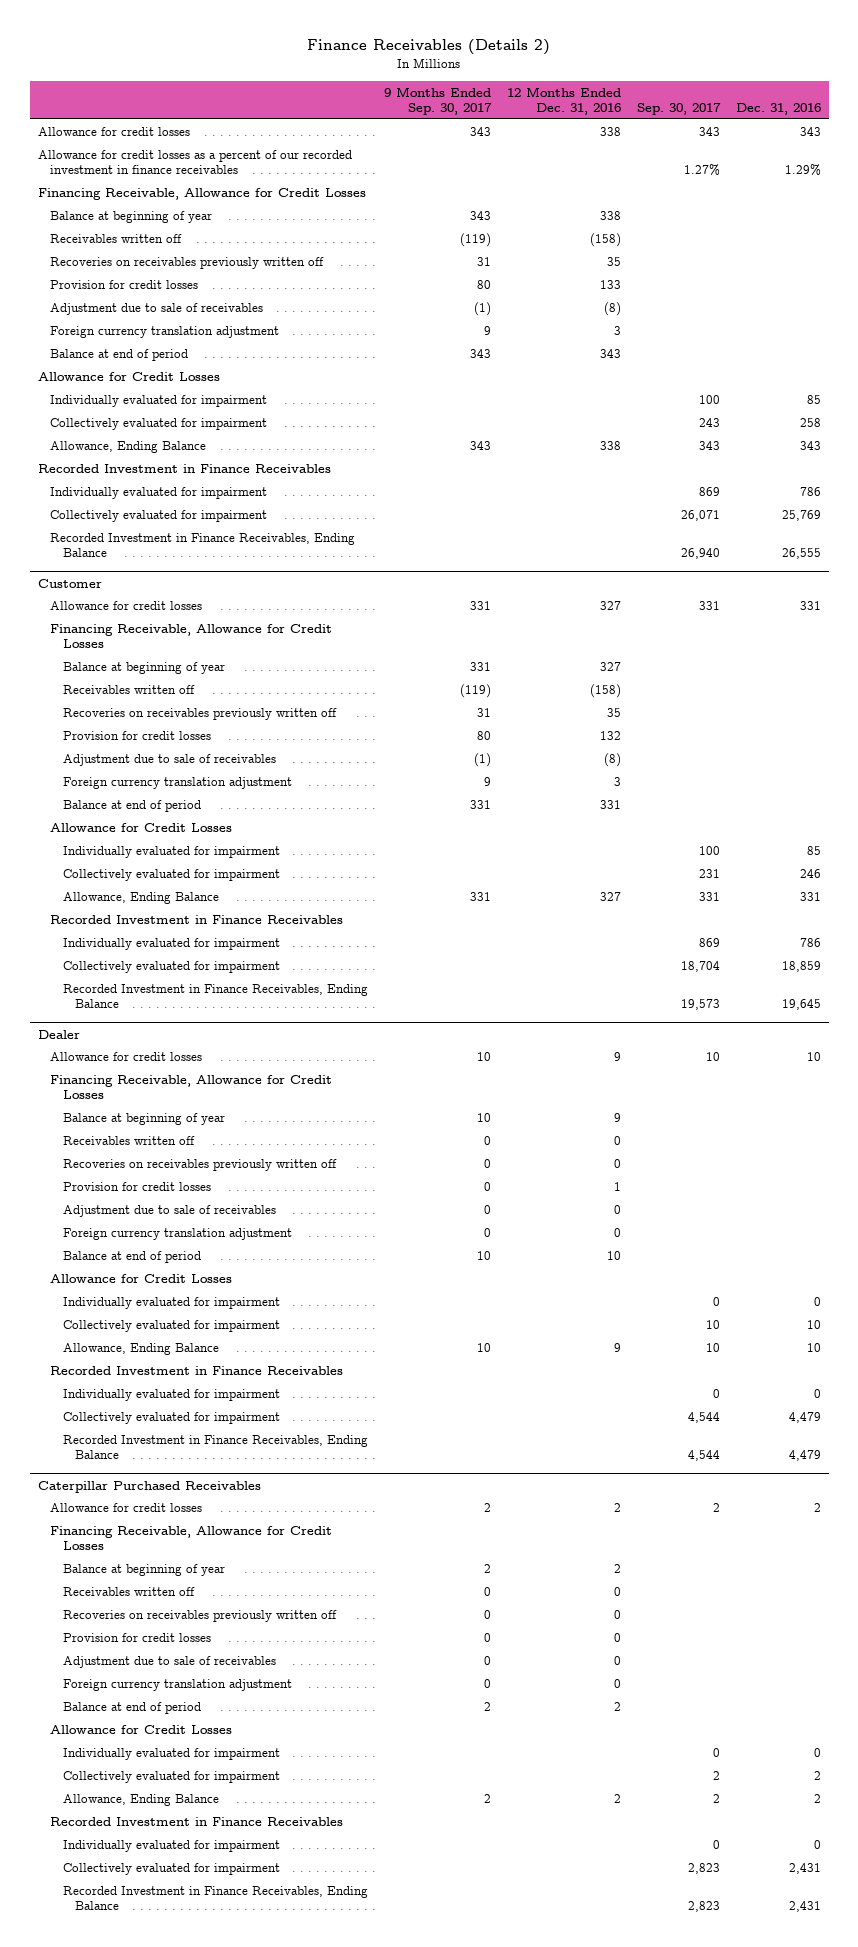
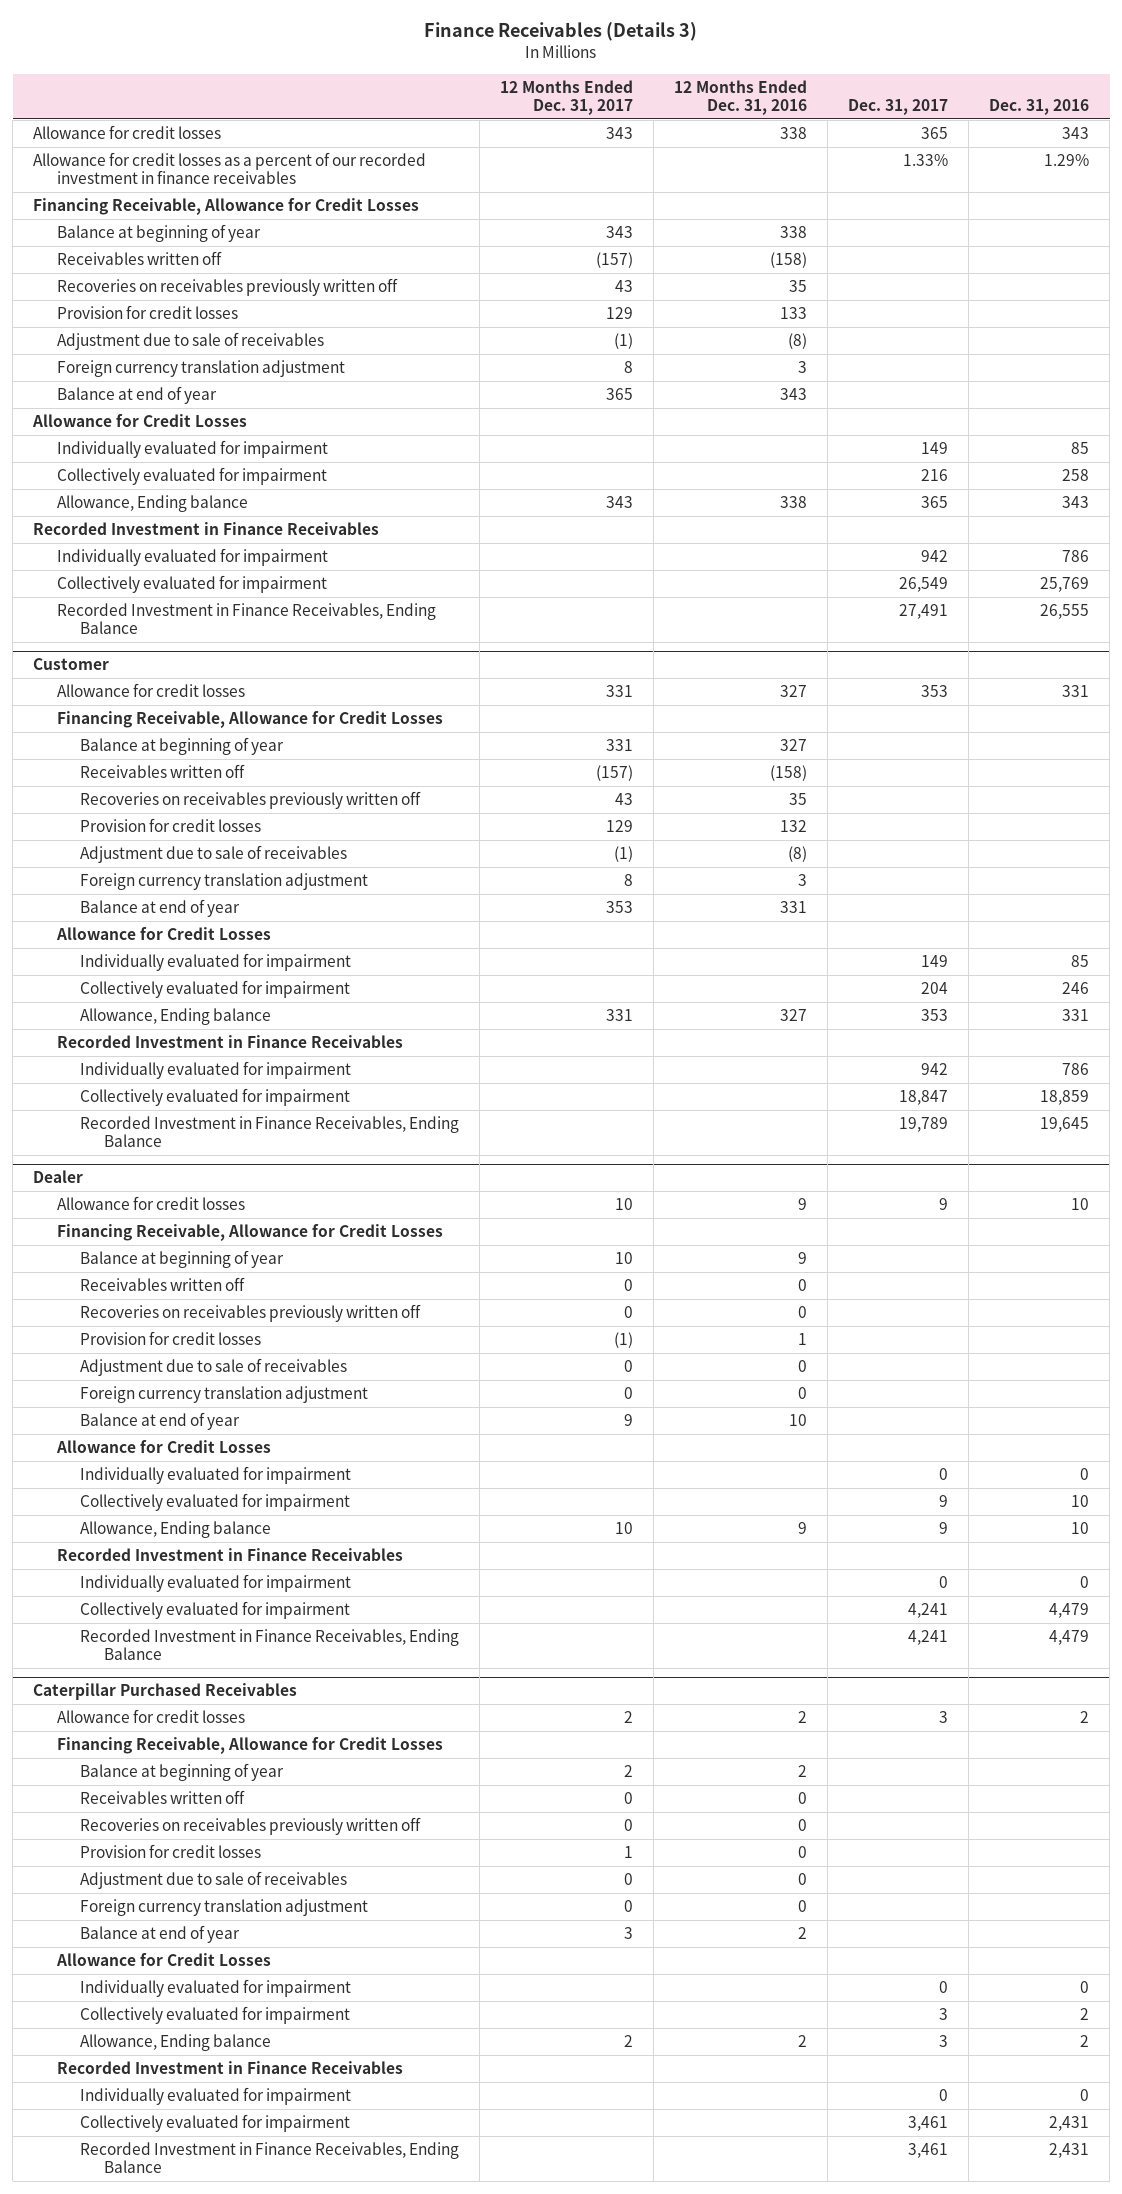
[307,38,551,55] Finance Receivables (Details 2) -> [424,21,698,41] Finance Receivables (Details 3)
[383,86,492,116] 9 Months Ended Sep. 30, 2017 -> none
[636,103,721,116] Sep. 30, 2017 -> none
none -> [500,79,634,115] 12 Months Ended Dec. 31, 2017
none -> [848,98,949,115] Dec. 31, 2017
[50,348,189,361] Balance at end of period -> [56,386,217,405] Balance at end of year
[50,440,207,453] Allowance, Ending Balance -> [56,495,248,513] Allowance, Ending balance
[62,799,201,812] Balance at end of period -> [80,899,241,918] Balance at end of year
[62,891,219,904] Allowance, Ending Balance -> [80,1008,272,1026] Allowance, Ending balance
[62,1250,201,1263] Balance at end of period -> [80,1412,241,1431] Balance at end of year
[62,1342,219,1355] Allowance, Ending Balance -> [80,1521,272,1539] Allowance, Ending balance
[62,1701,201,1714] Balance at end of period -> [80,1925,241,1944] Balance at end of year
[62,1793,219,1806] Allowance, Ending Balance -> [80,2034,272,2052] Allowance, Ending balance

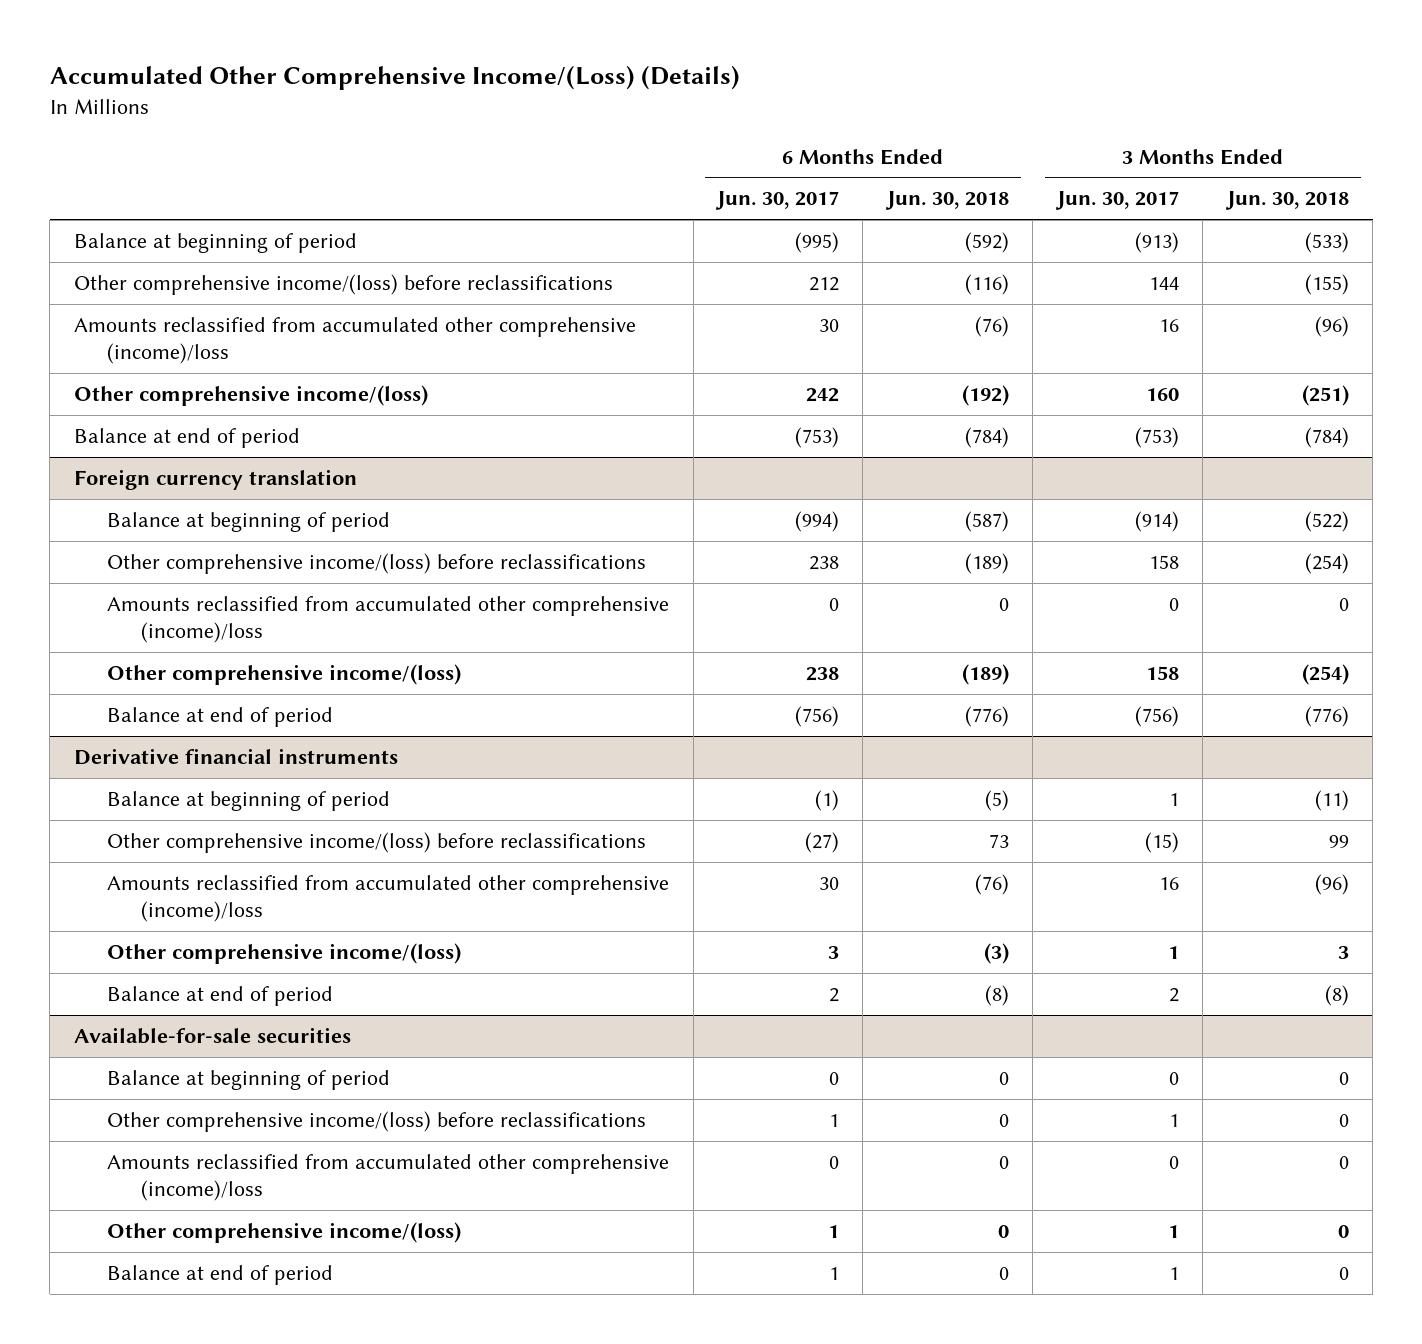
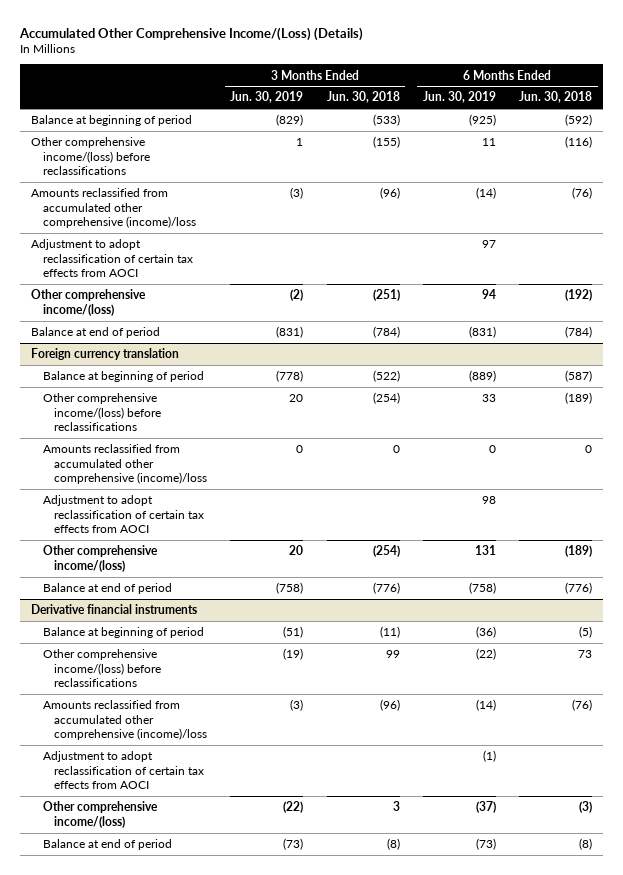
[715,191,840,211] Jun. 30, 2017 -> none
[1054,191,1179,211] Jun. 30, 2017 -> none
none -> [230,91,304,104] Jun. 30, 2019
none -> [422,91,496,104] Jun. 30, 2019
none -> [31,239,193,278] Adjustment to adopt reclassification of certain tax effects from AOCI
none -> [42,495,205,534] Adjustment to adopt reclassification of certain tax effects from AOCI
none -> [42,751,205,790] Adjustment to adopt reclassification of certain tax effects from AOCI
[73,1026,351,1044] Available-for-sale securities -> none
[107,1069,391,1090] Balance at beginning of period -> none
[107,1110,647,1132] Other comprehensive income/(loss) before reclassifications -> none
[107,1153,670,1202] Amounts reclassified from accumulated other comprehensive (income)/loss -> none
[107,1221,462,1243] Other comprehensive income/(loss) -> none
[107,1264,334,1285] Balance at end of period -> none

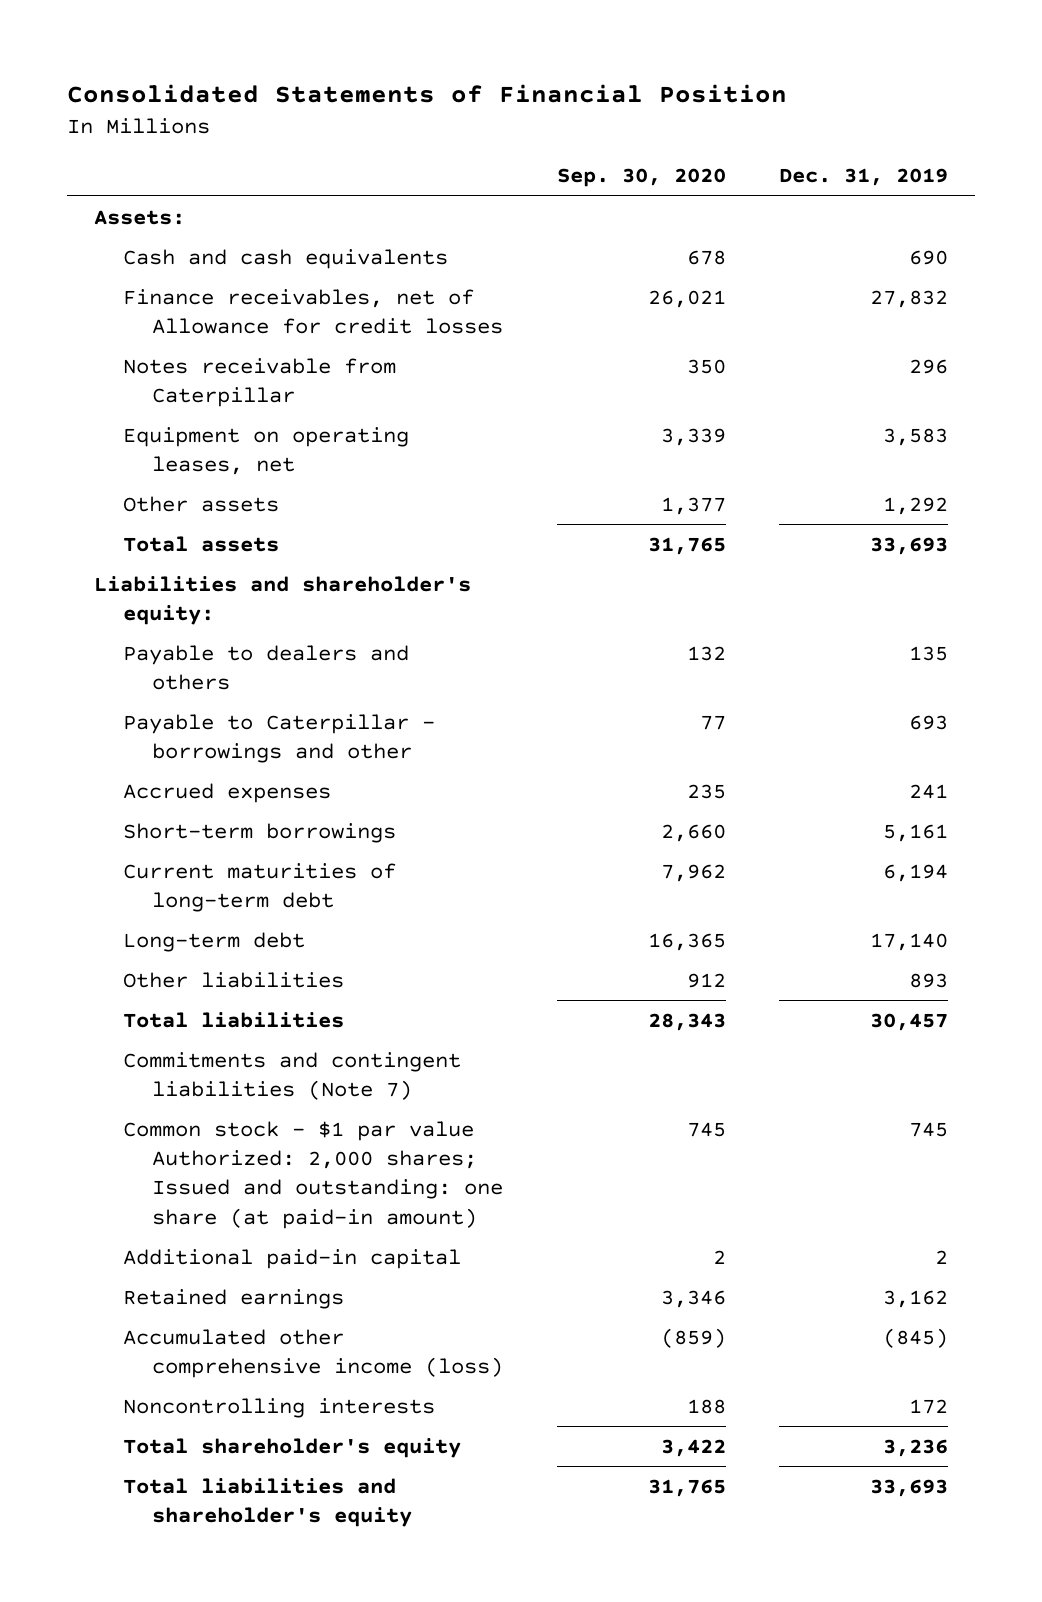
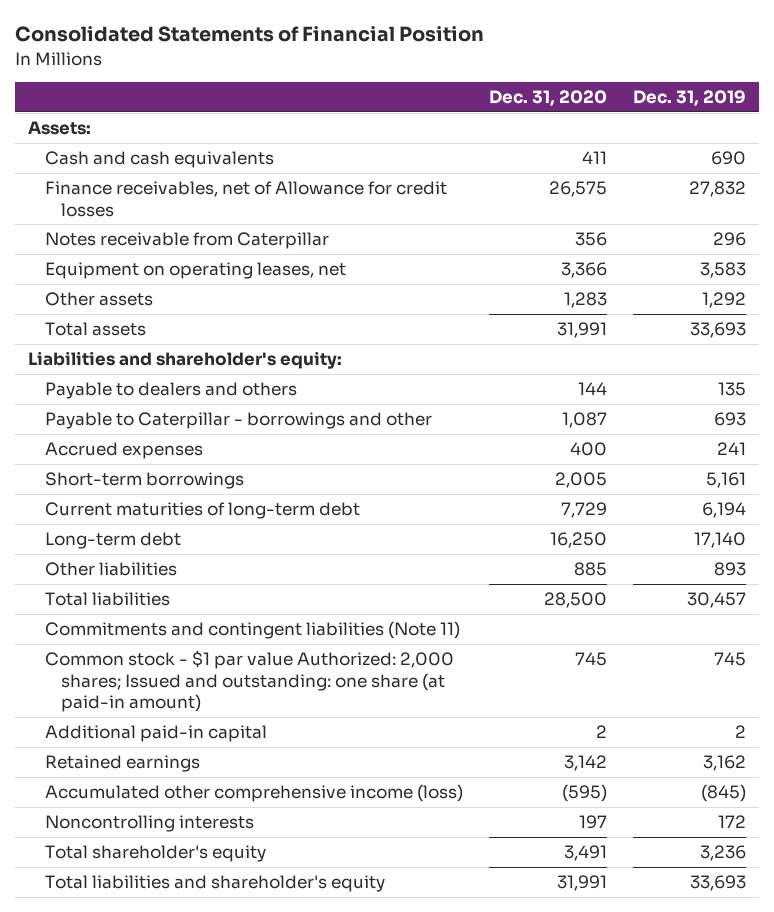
[556,168,726,188] Sep. 30, 2020 -> none
none -> [488,90,607,107] Dec. 31, 2020
[123,1051,462,1100] Commitments and contingent liabilities (Note 7) -> [44,621,460,640] Commitments and contingent liabilities (Note 11)

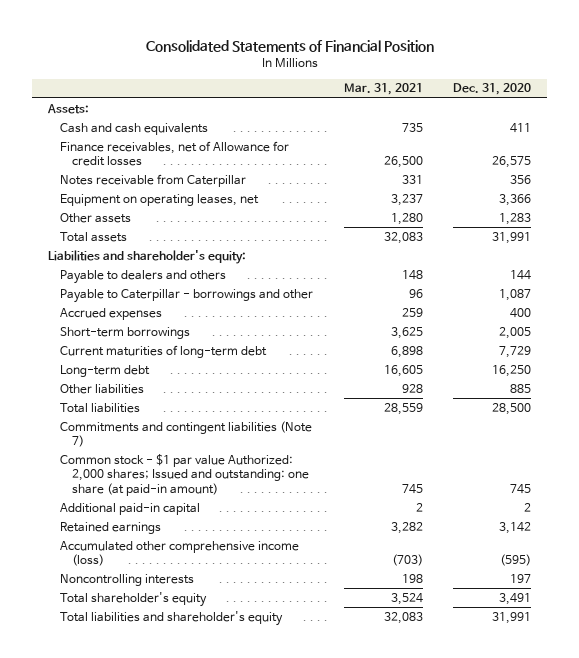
[632,90,746,107] Dec. 31, 2019 -> none
none -> [343,83,423,96] Mar. 31, 2021
[44,621,460,640] Commitments and contingent liabilities (Note 11) -> [59,420,312,448] Commitments and contingent liabilities (Note 7)

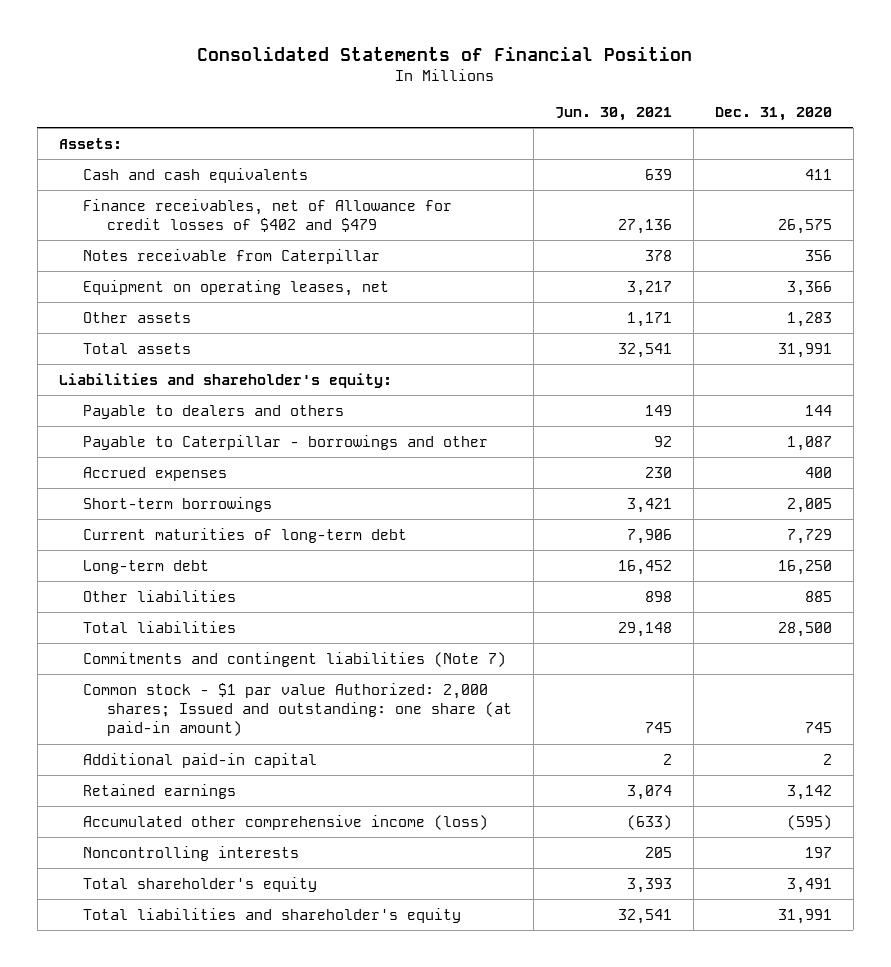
[343,83,423,96] Mar. 31, 2021 -> none
none -> [554,107,672,122] Jun. 30, 2021
[59,140,289,167] Finance receivables, net of Allowance for credit losses -> [82,198,452,233] Finance receivables, net of Allowance for credit losses of $402 and $479

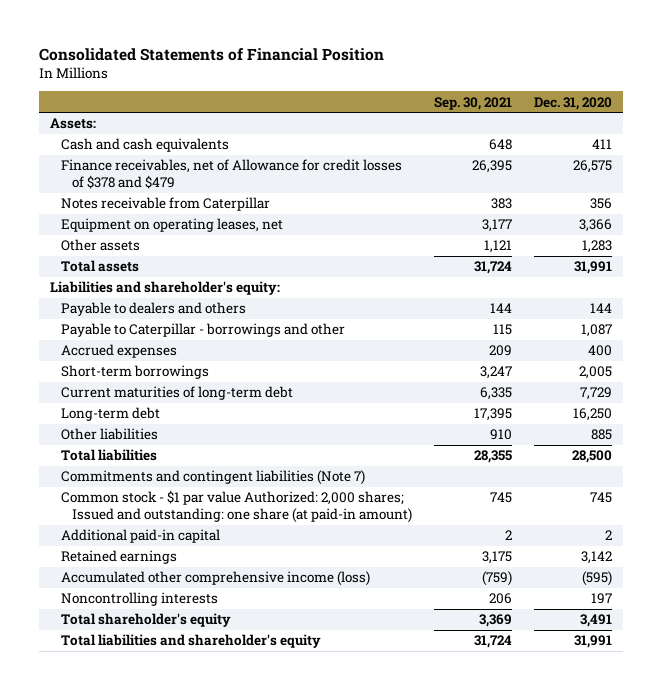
[554,107,672,122] Jun. 30, 2021 -> none
none -> [433,96,512,110] Sep. 30, 2021
[82,198,452,233] Finance receivables, net of Allowance for credit losses of $402 and $479 -> [61,159,403,190] Finance receivables, net of Allowance for credit losses of $378 and $479

